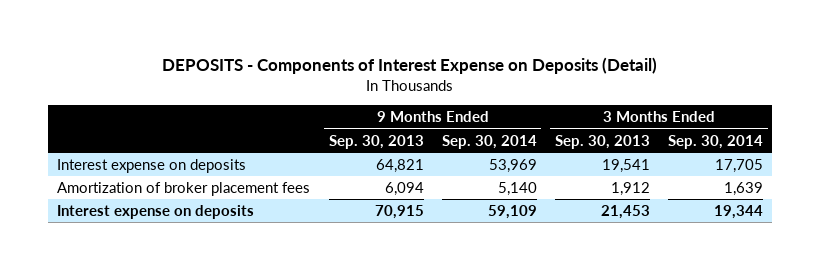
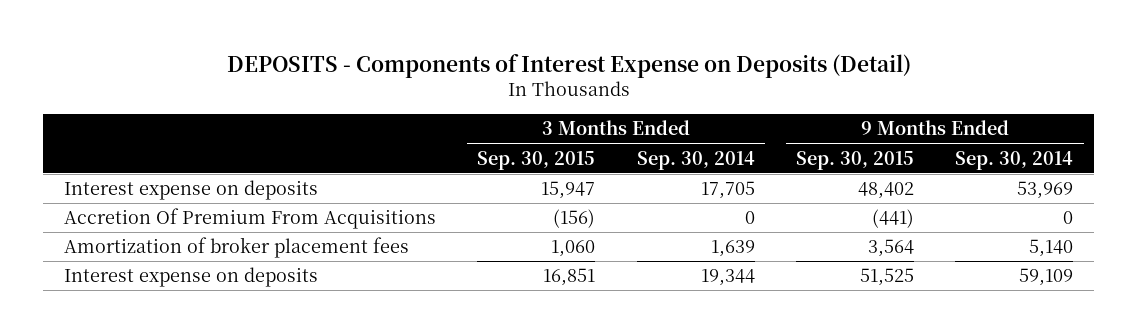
[328,134,424,149] Sep. 30, 2013 -> none
[554,134,650,149] Sep. 30, 2013 -> none
none -> [477,150,596,170] Sep. 30, 2015
none -> [795,150,914,170] Sep. 30, 2015
none -> [64,208,437,230] Accretion Of Premium From Acquisitions

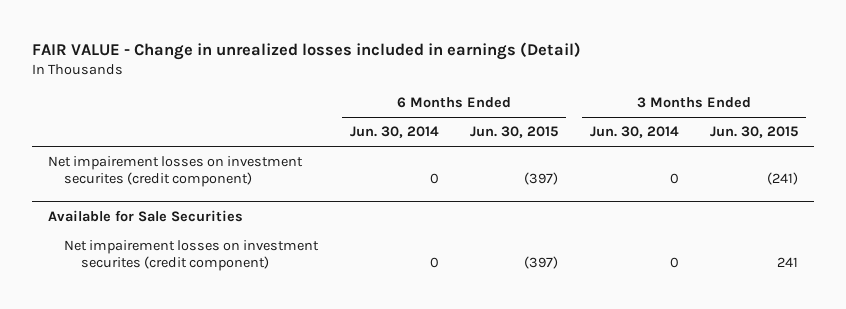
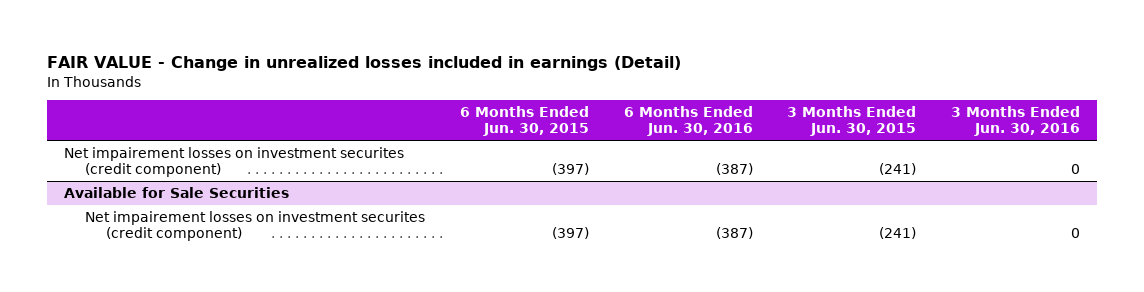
[349,126,439,139] Jun. 30, 2014 -> none
[589,126,679,139] Jun. 30, 2014 -> none
none -> [623,106,753,137] 6 Months Ended Jun. 30, 2016
none -> [951,106,1081,137] 3 Months Ended Jun. 30, 2016
[777,257,799,268] 241 -> [879,226,917,239] (241)

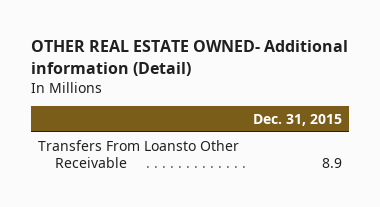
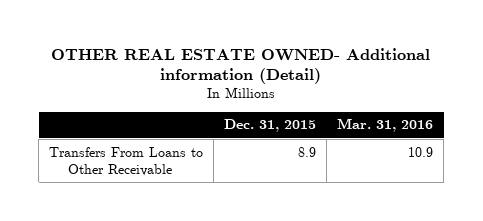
none -> [337,118,434,133] Mar. 31, 2016
[37,139,239,169] Transfers From Loansto Other Receivable -> [49,146,204,176] Transfers From Loans to Other Receivable

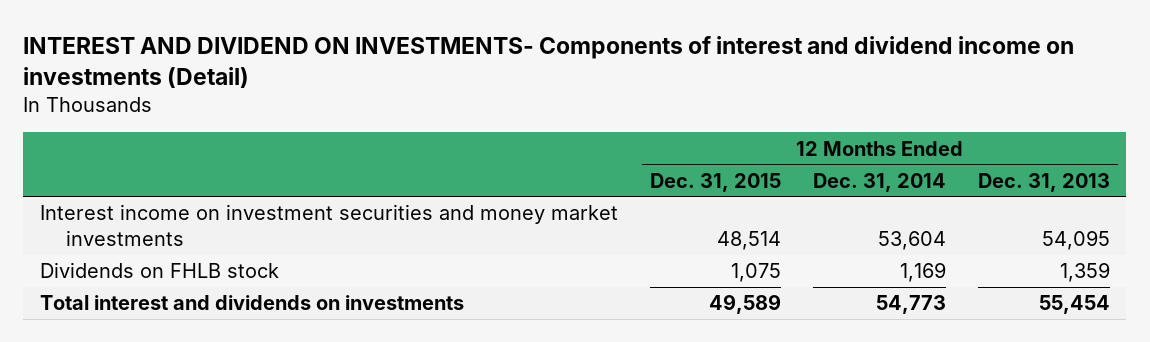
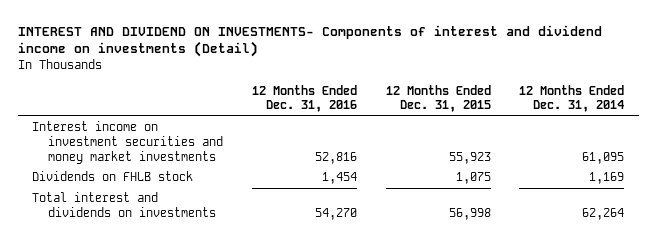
[978,172,1111,192] Dec. 31, 2013 -> none
none -> [252,84,358,113] 12 Months Ended Dec. 31, 2016
[716,230,781,250] 48,514 -> [448,151,491,164] 55,923
[878,230,947,250] 53,604 -> [582,151,625,164] 61,095
[708,294,781,315] 49,589 -> [448,208,491,221] 56,998
[876,295,947,315] 54,773 -> [582,208,625,221] 62,264

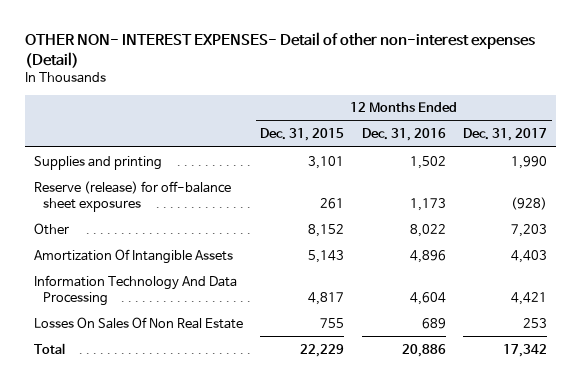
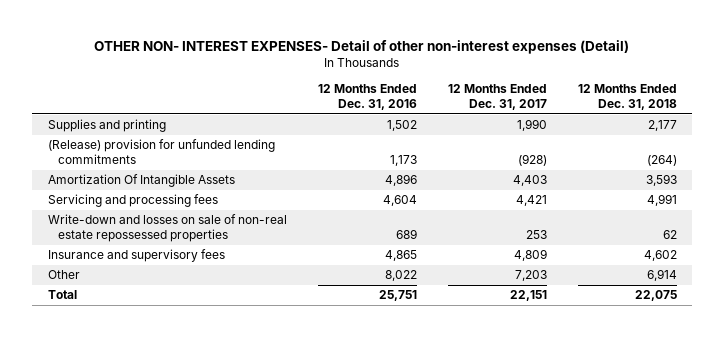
[260,128,345,142] Dec. 31, 2015 -> none
none -> [577,84,677,110] 12 Months Ended Dec. 31, 2018
[33,180,231,213] Reserve (release) for off-balance sheet exposures -> [47,139,275,165] (Release) provision for unfunded lending commitments
[33,274,237,307] Information Technology And Data Processing -> [47,194,218,208] Servicing and processing fees
[33,316,243,329] Losses On Sales Of Non Real Estate -> [47,214,287,243] Write-down and losses on sale of non-real estate repossessed properties
none -> [47,249,225,263] Insurance and supervisory fees
[33,222,69,235] Other -> [47,270,80,280] Other
[401,343,446,357] 20,886 -> [378,290,417,302] 25,751
[503,343,548,357] 17,342 -> [509,290,547,302] 22,151

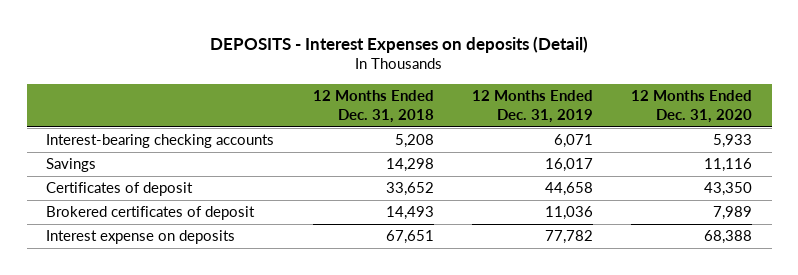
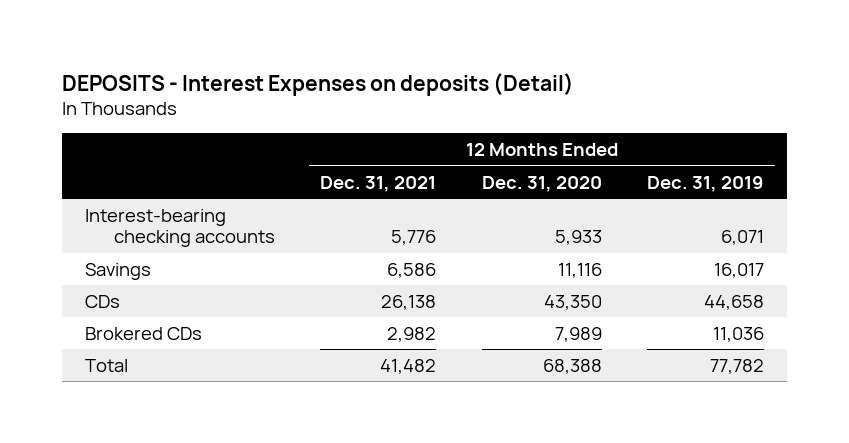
[312,90,434,124] 12 Months Ended Dec. 31, 2018 -> none
none -> [320,175,437,192] Dec. 31, 2021
[46,182,194,197] Certificates of deposit -> [84,294,120,308] CDs
[46,206,256,221] Brokered certificates of deposit -> [84,326,202,340] Brokered CDs
[46,230,236,245] Interest expense on deposits -> [84,358,128,372] Total

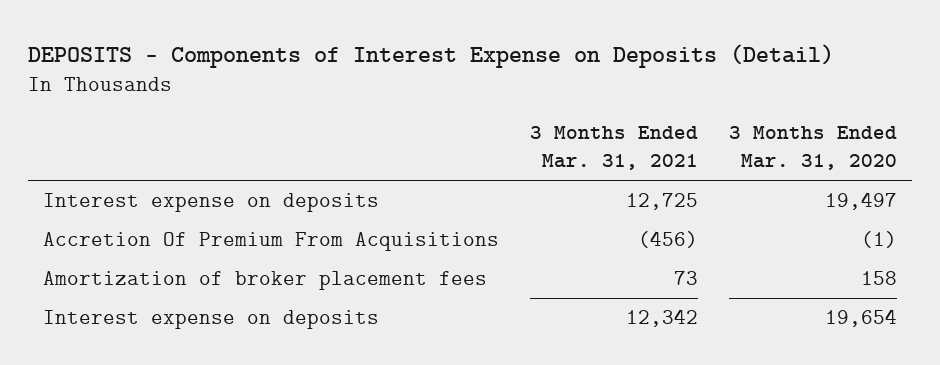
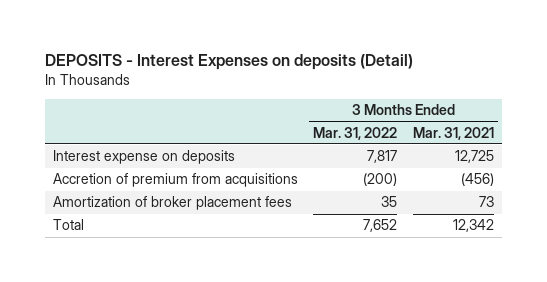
[27,43,834,68] DEPOSITS - Components of Interest Expense on Deposits (Detail) -> [44,54,413,71] DEPOSITS - Interest Expenses on deposits (Detail)
[728,126,897,171] 3 Months Ended Mar. 31, 2020 -> none
none -> [313,126,398,140] Mar. 31, 2022
[43,232,500,252] Accretion Of Premium From Acquisitions -> [52,173,298,188] Accretion of premium from acquisitions
[43,310,380,330] Interest expense on deposits -> [52,219,84,231] Total

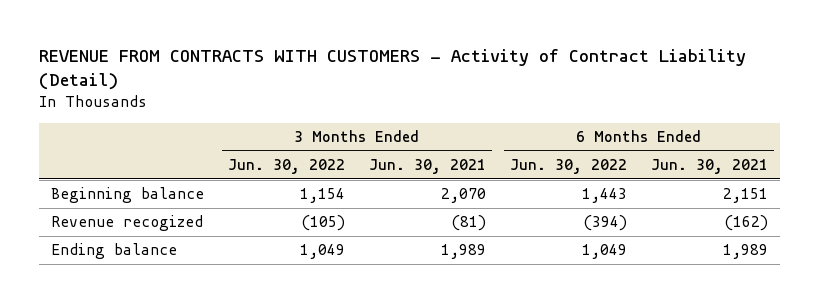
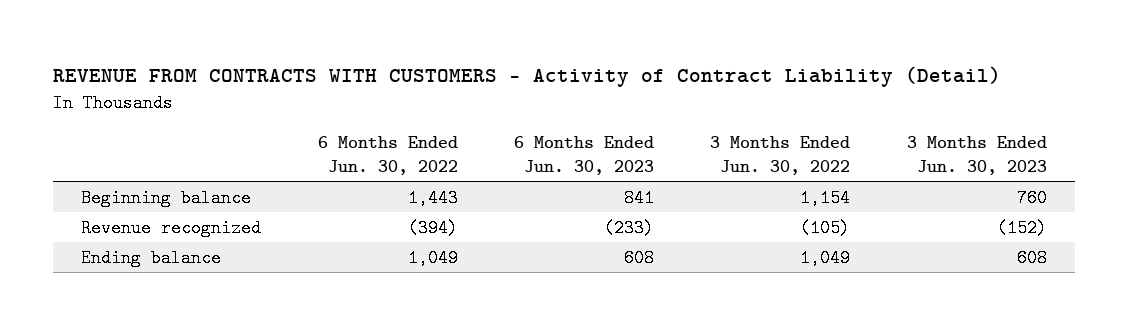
[368,158,486,174] Jun. 30, 2021 -> none
[651,158,769,174] Jun. 30, 2021 -> none
none -> [514,135,655,175] 6 Months Ended Jun. 30, 2023
none -> [906,135,1047,175] 3 Months Ended Jun. 30, 2023
[50,215,203,232] Revenue recogized -> [81,218,262,237] Revenue recognized

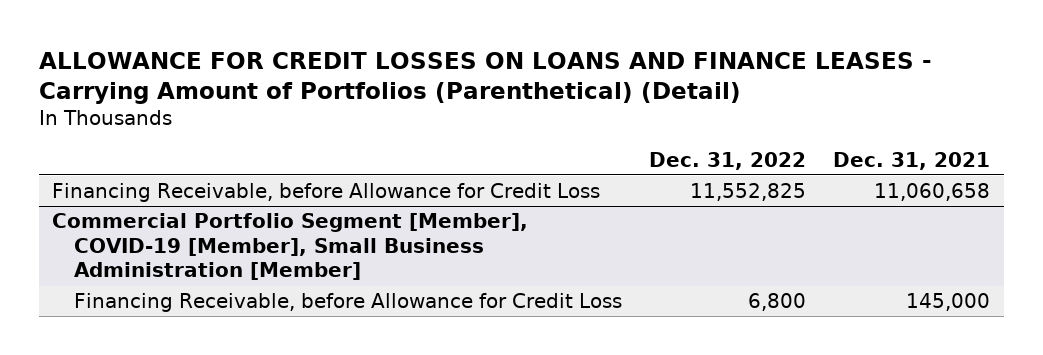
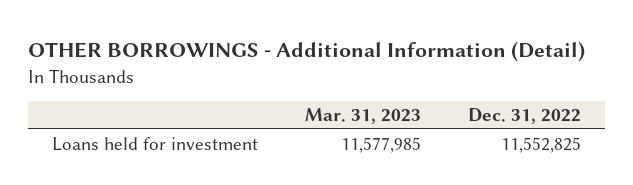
[38,51,932,104] ALLOWANCE FOR CREDIT LOSSES ON LOANS AND FINANCE LEASES - Carrying Amount of Portfolios (Parenthetical) (Detail) -> [28,41,586,63] OTHER BORROWINGS - Additional Information (Detail)
[833,151,991,170] Dec. 31, 2021 -> none
none -> [304,108,421,125] Mar. 31, 2023
[52,213,529,281] Commercial Portfolio Segment [Member], COVID-19 [Member], Small Business Administration [Member] -> none
[73,293,622,313] Financing Receivable, before Allowance for Credit Loss -> none
[52,183,601,203] Financing Receivable, before Allowance for Credit Loss -> [51,136,258,151] Loans held for investment

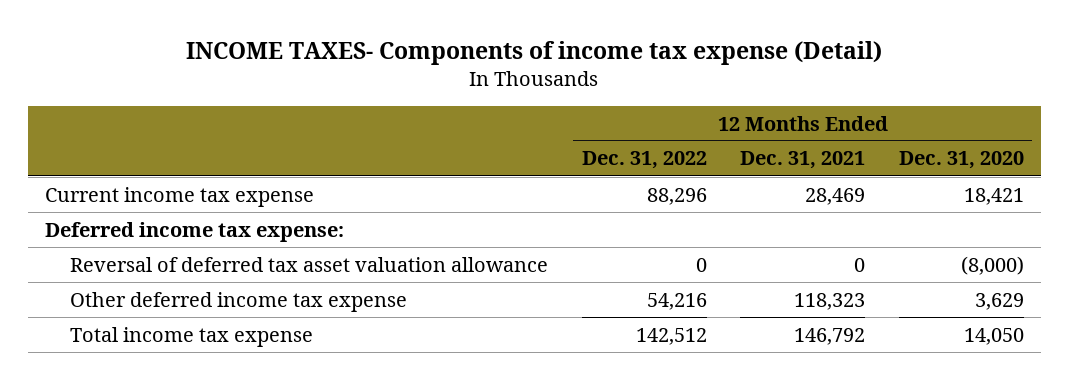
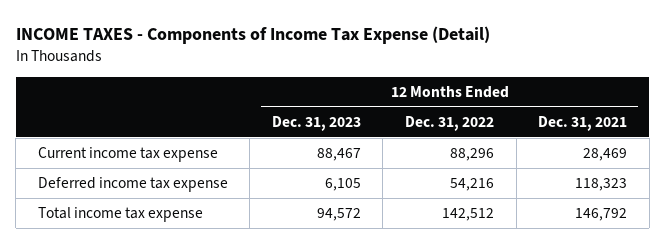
[186,41,883,66] INCOME TAXES- Components of income tax expense (Detail) -> [15,25,490,44] INCOME TAXES - Components of Income Tax Expense (Detail)
[898,151,1024,170] Dec. 31, 2020 -> none
none -> [271,115,361,131] Dec. 31, 2023
[44,221,344,242] Deferred income tax expense: -> none
[70,256,549,272] Reversal of deferred tax asset valuation allowance -> none
[70,291,408,312] Other deferred income tax expense -> [37,177,228,193] Deferred income tax expense

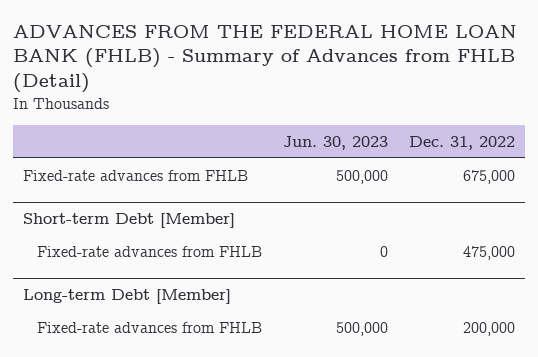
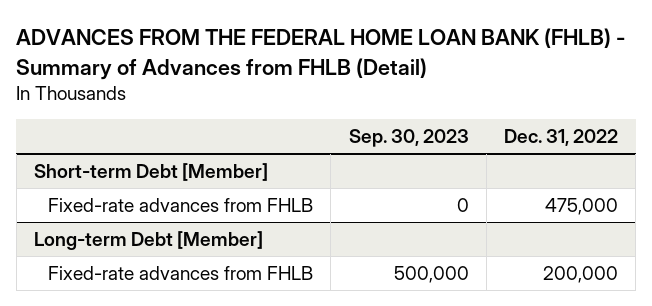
[282,135,388,150] Jun. 30, 2023 -> none
none -> [348,128,469,147] Sep. 30, 2023
[23,170,249,182] Fixed-rate advances from FHLB -> none

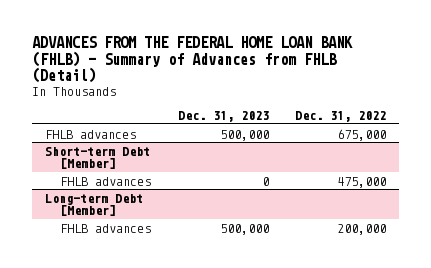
[348,128,469,147] Sep. 30, 2023 -> none
none -> [177,111,269,123] Dec. 31, 2023
none -> [44,129,136,139] FHLB advances
[48,197,314,212] Fixed-rate advances from FHLB -> [60,176,152,186] FHLB advances
[48,265,314,280] Fixed-rate advances from FHLB -> none
none -> [60,223,152,233] FHLB advances

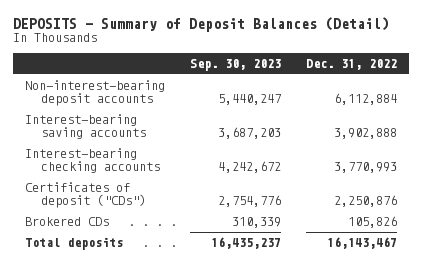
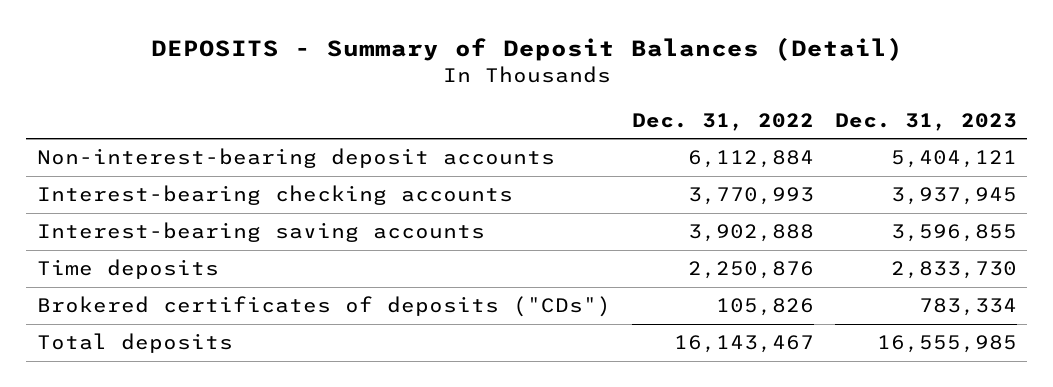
[189,59,281,72] Sep. 30, 2023 -> none
none -> [834,112,1017,131] Dec. 31, 2023
[24,114,146,140] Interest-bearing saving accounts -> [36,222,485,243] Interest-bearing saving accounts
[24,182,146,209] Certificates of deposit ("CDs") -> [36,259,219,280] Time deposits
[24,217,109,227] Brokered CDs -> [36,296,611,318] Brokered certificates of deposits ("CDs")

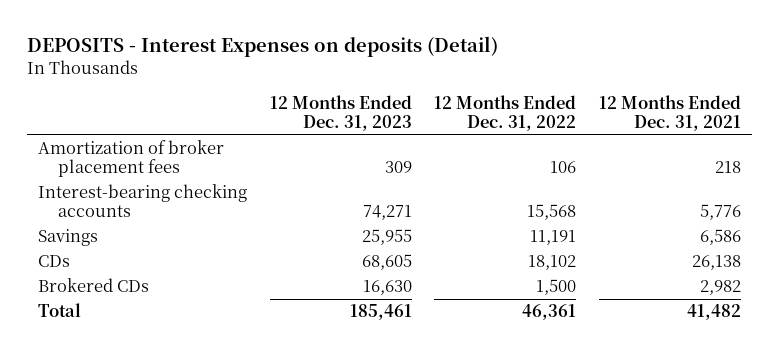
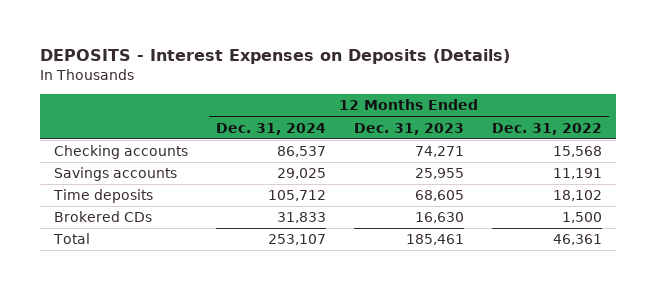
[27,36,499,58] DEPOSITS - Interest Expenses on deposits (Detail) -> [39,49,510,65] DEPOSITS - Interest Expenses on Deposits (Details)
[598,94,741,132] 12 Months Ended Dec. 31, 2021 -> none
none -> [215,122,326,135] Dec. 31, 2024
[38,140,225,178] Amortization of broker placement fees -> none
[38,184,248,218] Interest-bearing checking accounts -> [53,145,188,160] Checking accounts
[38,229,99,247] Savings -> [53,167,177,182] Savings accounts
[38,255,71,268] CDs -> [52,189,153,204] Time deposits

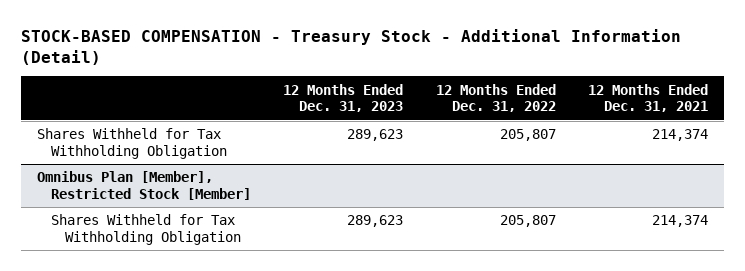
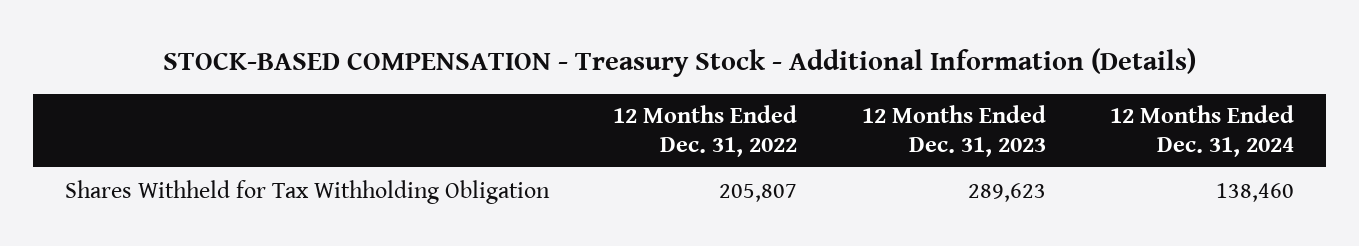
[20,28,681,65] STOCK-BASED COMPENSATION - Treasury Stock - Additional Information (Detail) -> [162,47,1196,77] STOCK-BASED COMPENSATION - Treasury Stock - Additional Information (Details)
[588,83,709,113] 12 Months Ended Dec. 31, 2021 -> none
none -> [1110,105,1295,157] 12 Months Ended Dec. 31, 2024
[37,171,252,201] Omnibus Plan [Member], Restricted Stock [Member] -> none
[51,214,242,246] Shares Withheld for Tax Withholding Obligation -> none

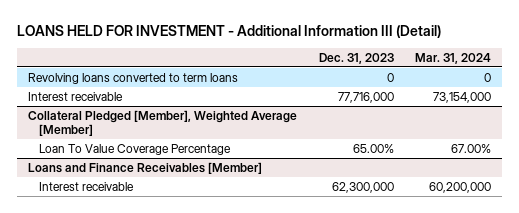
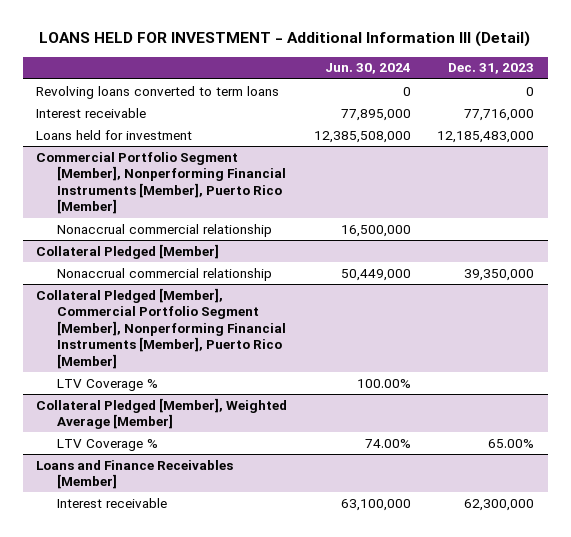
[415,52,492,64] Mar. 31, 2024 -> none
none -> [324,63,411,75] Jun. 30, 2024
none -> [36,129,193,140] Loans held for investment
none -> [36,151,287,215] Commercial Portfolio Segment [Member], Nonperforming Financial Instruments [Member], Puerto Rico [Member]
none -> [57,223,273,237] Nonaccrual commercial relationship
none -> [36,243,220,259] Collateral Pledged [Member]
none -> [57,267,273,281] Nonaccrual commercial relationship
none -> [36,287,287,370] Collateral Pledged [Member], Commercial Portfolio Segment [Member], Nonperforming Financial Instruments [Member], Puerto Rico [Member]
none -> [57,378,159,391] LTV Coverage %
[39,143,232,155] Loan To Value Coverage Percentage -> [57,438,159,451] LTV Coverage %

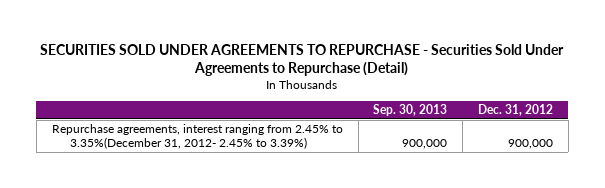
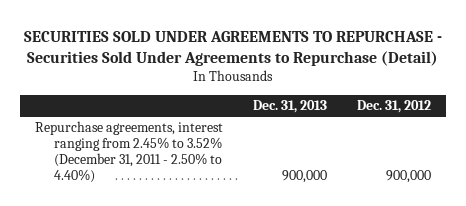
[373,104,448,117] Sep. 30, 2013 -> none
none -> [252,100,327,114] Dec. 31, 2013
[51,124,343,150] Repurchase agreements, interest ranging from 2.45% to 3.35%(December 31, 2012- 2.45% to 3.39%) -> [35,121,224,184] Repurchase agreements, interest ranging from 2.45% to 3.52% (December 31, 2011 - 2.50% to 4.40%)

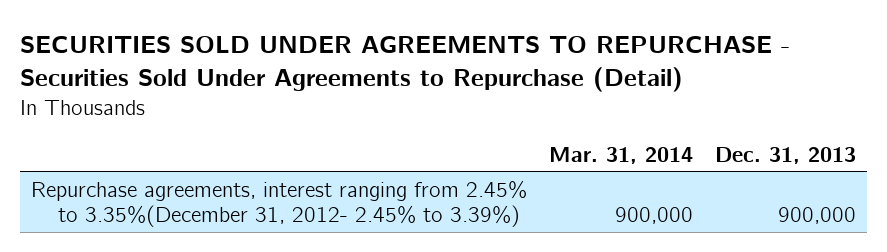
[356,100,431,114] Dec. 31, 2012 -> none
none -> [548,146,693,164] Mar. 31, 2014
[35,121,224,184] Repurchase agreements, interest ranging from 2.45% to 3.52% (December 31, 2011 - 2.50% to 4.40%) -> [30,179,527,228] Repurchase agreements, interest ranging from 2.45% to 3.35%(December 31, 2012- 2.45% to 3.39%)

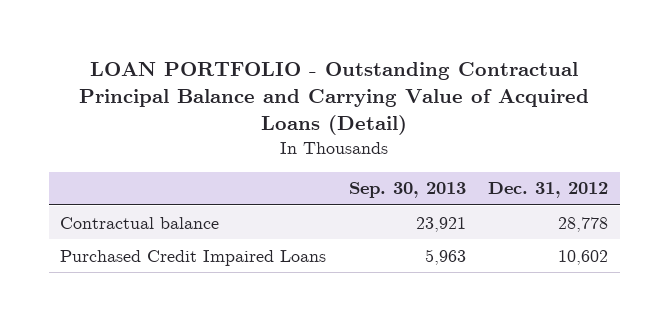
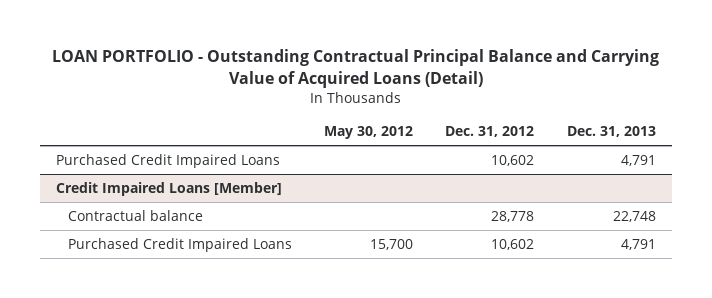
[348,182,466,199] Sep. 30, 2013 -> none
none -> [324,126,414,140] May 30, 2012
none -> [566,126,656,138] Dec. 31, 2013
none -> [56,154,281,169] Purchased Credit Impaired Loans
none -> [56,182,283,197] Credit Impaired Loans [Member]

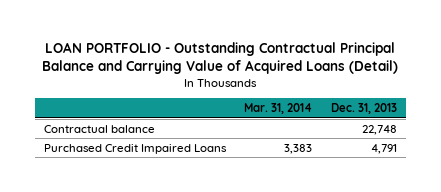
[324,126,414,140] May 30, 2012 -> none
[445,126,535,138] Dec. 31, 2012 -> none
none -> [244,103,313,115] Mar. 31, 2014
[56,154,281,169] Purchased Credit Impaired Loans -> none
[56,182,283,197] Credit Impaired Loans [Member] -> none

